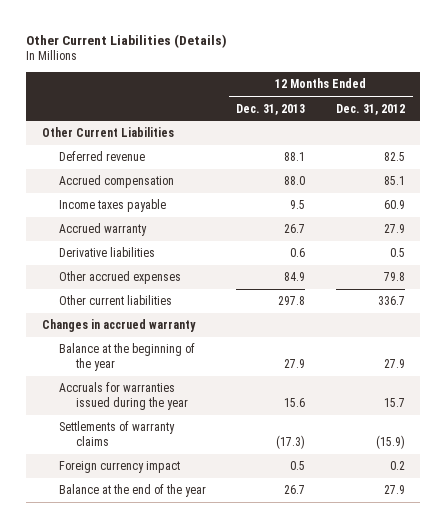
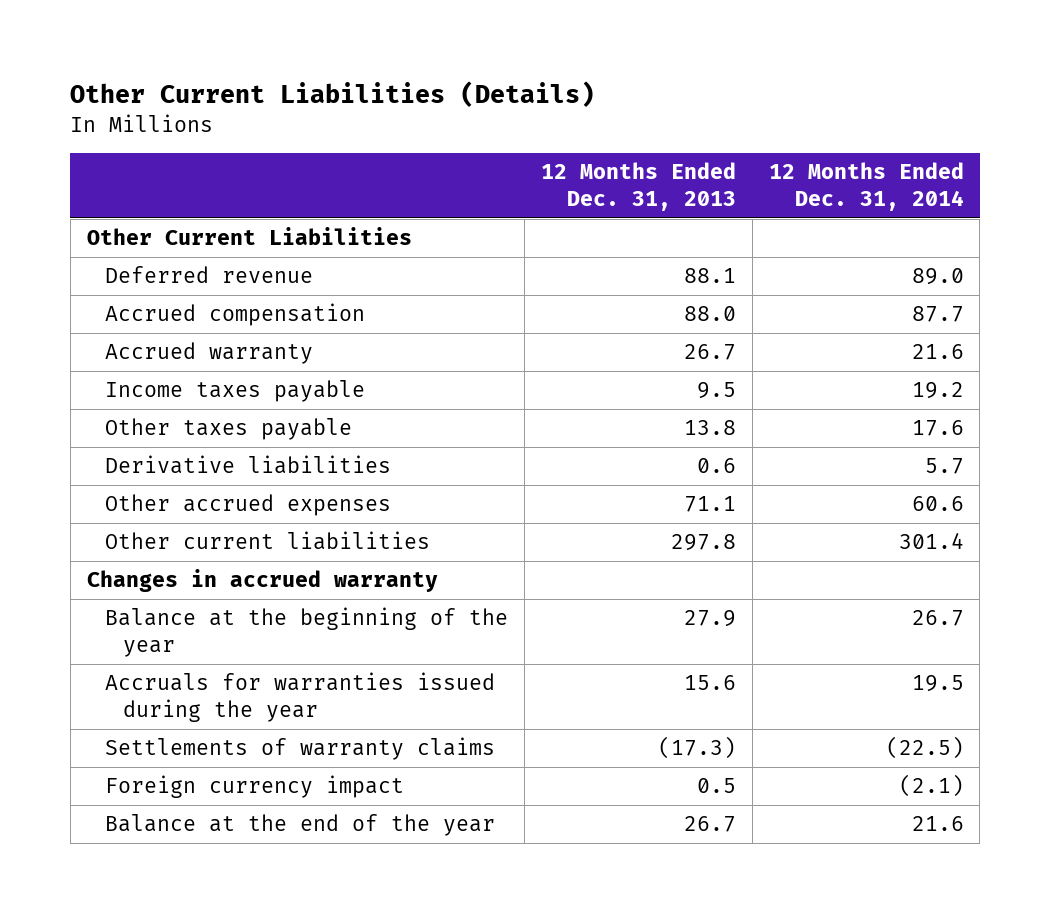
[336,103,406,115] Dec. 31, 2012 -> none
none -> [768,162,964,212] 12 Months Ended Dec. 31, 2014
[58,199,166,213] Income taxes payable -> [105,380,366,403] Income taxes payable
none -> [105,418,353,441] Other taxes payable
[284,272,306,282] 84.9 -> [683,496,736,513] 71.1

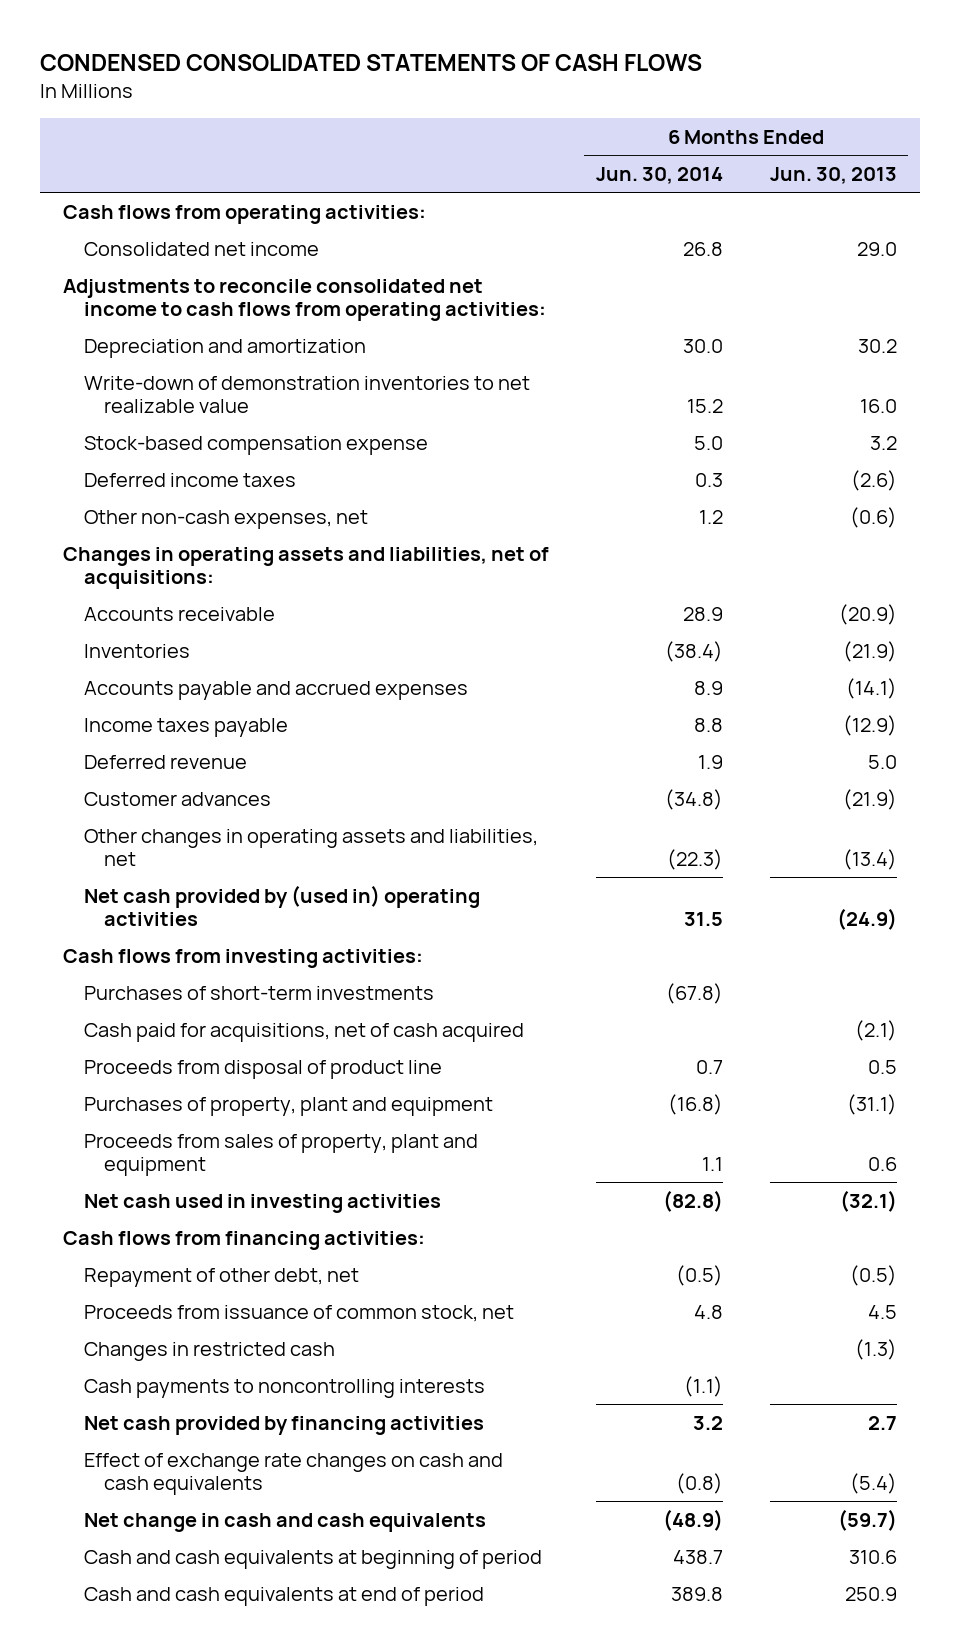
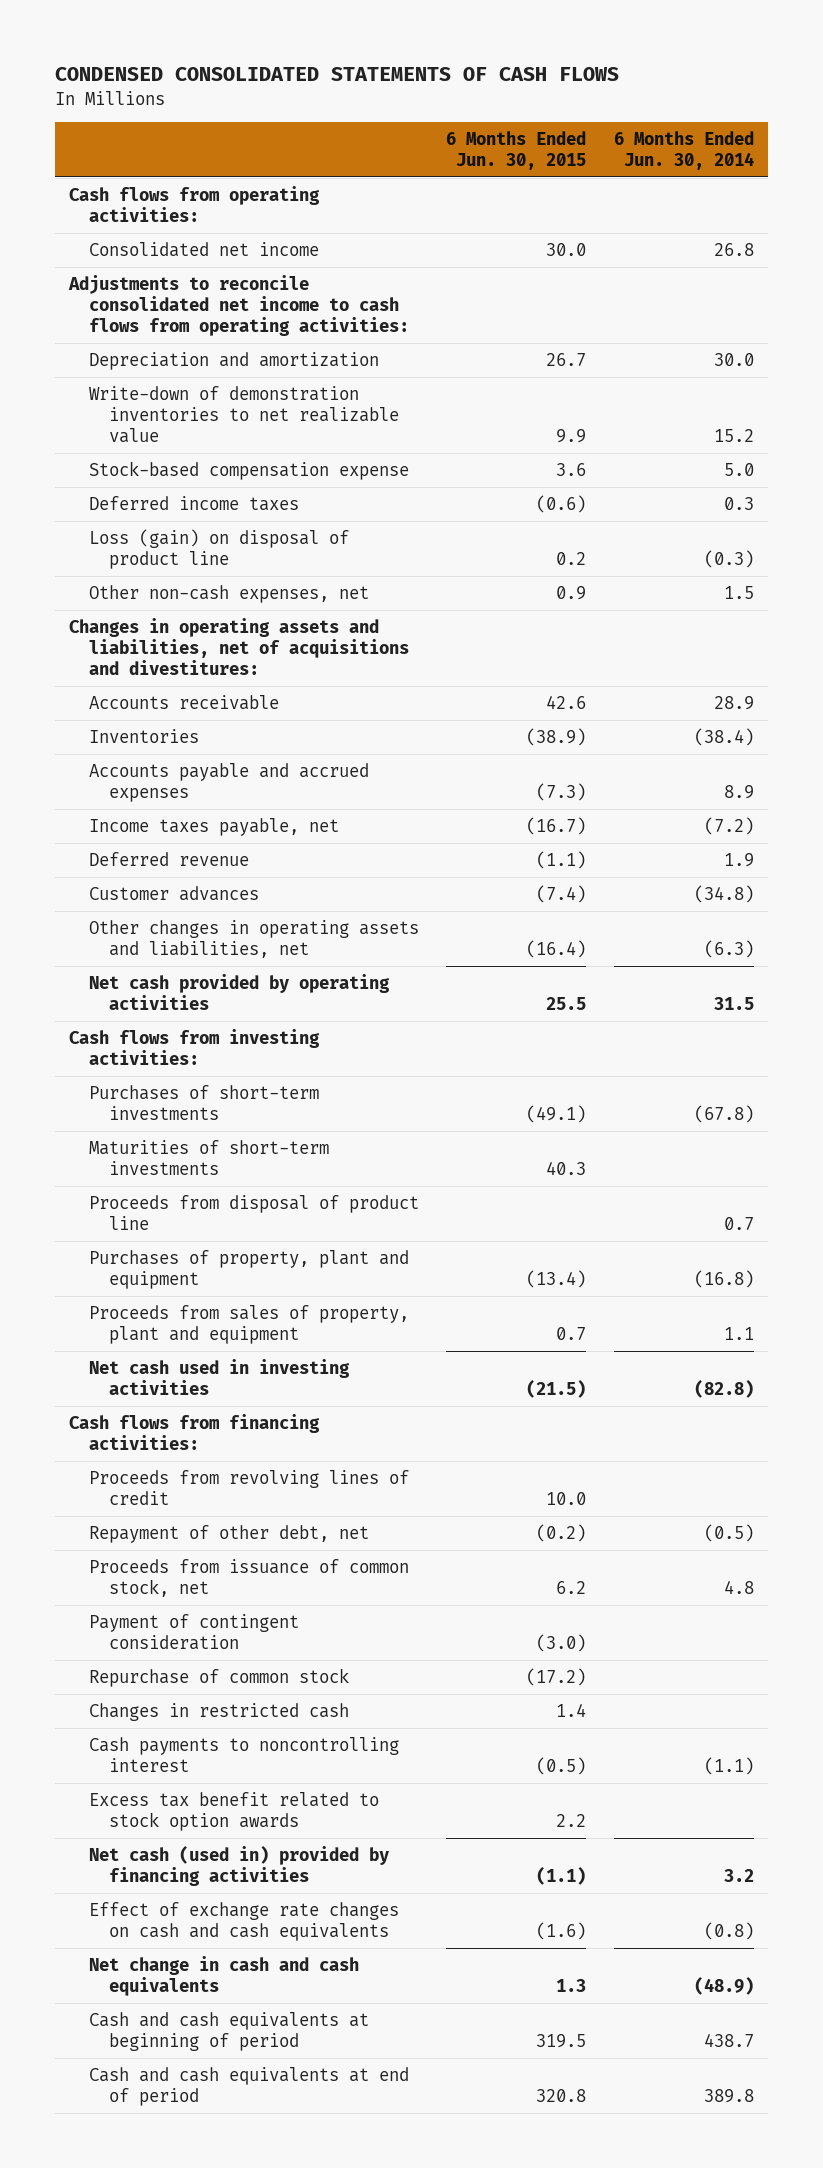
[769,167,897,185] Jun. 30, 2013 -> none
none -> [446,130,587,170] 6 Months Ended Jun. 30, 2015
none -> [88,529,349,570] Loss (gain) on disposal of product line
[698,509,723,524] 1.2 -> [724,586,755,600] 1.5
[63,546,550,590] Changes in operating assets and liabilities, net of acquisitions: -> [68,618,409,676] Changes in operating assets and liabilities, net of acquisitions and divestitures:
[83,717,288,737] Income taxes payable -> [88,818,339,837] Income taxes payable, net
[693,717,723,732] 8.8 -> [704,817,755,836] (7.2)
[666,849,723,871] (22.3) -> [704,940,755,959] (6.3)
[83,884,480,927] Net cash provided by (used in) operating activities -> [88,974,390,1011] Net cash provided by operating activities
[83,1022,524,1042] Cash paid for acquisitions, net of cash acquired -> none
none -> [88,1140,329,1176] Maturities of short-term investments
none -> [88,1470,409,1506] Proceeds from revolving lines of credit
none -> [88,1614,299,1651] Payment of contingent consideration
none -> [88,1668,349,1688] Repurchase of common stock
[83,1378,485,1398] Cash payments to noncontrolling interests -> [88,1737,399,1773] Cash payments to noncontrolling interest
none -> [88,1792,379,1832] Excess tax benefit related to stock option awards
[83,1415,484,1435] Net cash provided by financing activities -> [88,1846,389,1887] Net cash (used in) provided by financing activities

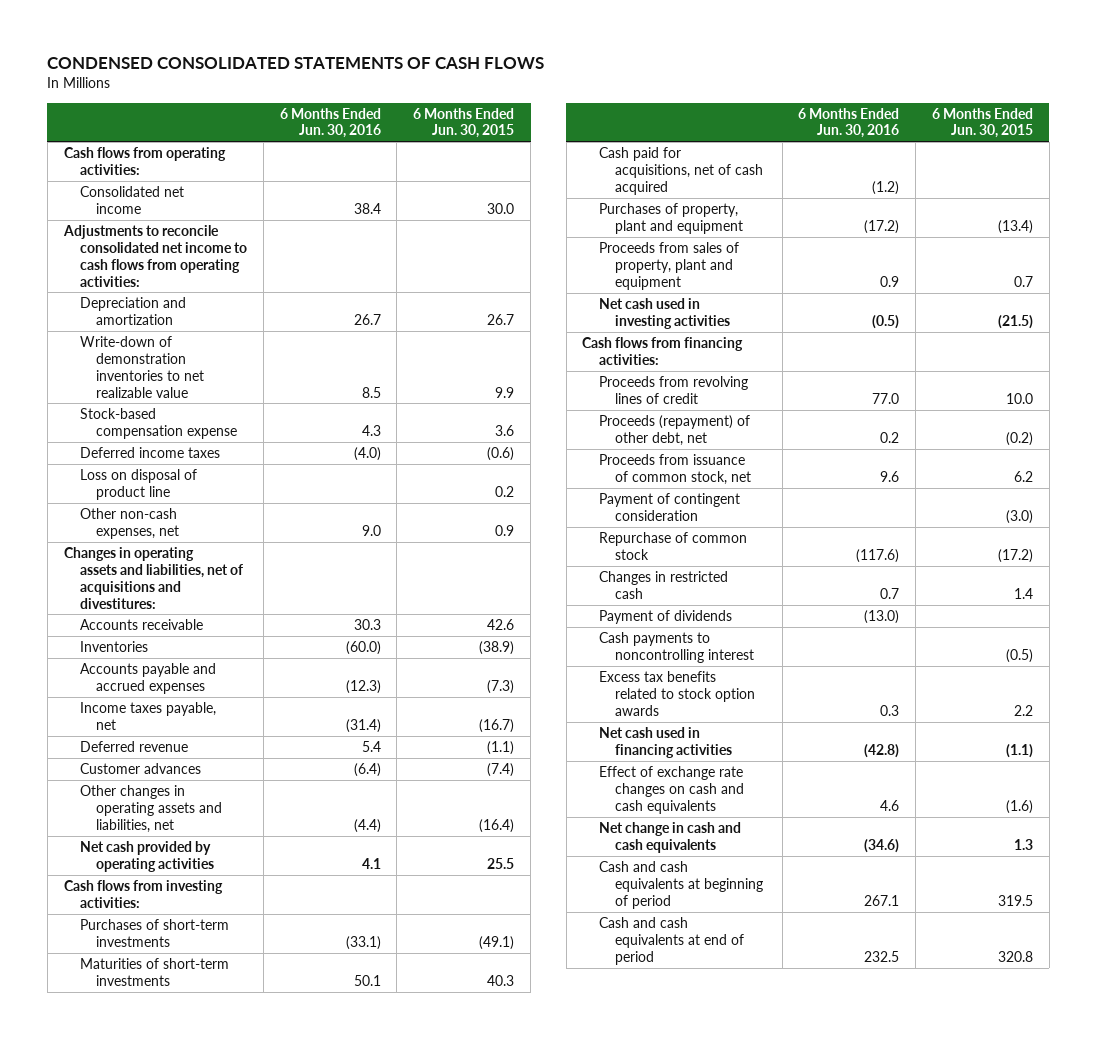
[614,130,755,170] 6 Months Ended Jun. 30, 2014 -> none
none -> [279,107,381,139] 6 Months Ended Jun. 30, 2016
[88,529,349,570] Loss (gain) on disposal of product line -> [79,469,197,500] Loss on disposal of product line
[88,1195,419,1231] Proceeds from disposal of product line -> none
none -> [598,147,763,195] Cash paid for acquisitions, net of cash acquired
[88,1525,369,1544] Repayment of other debt, net -> [598,415,750,446] Proceeds (repayment) of other debt, net
none -> [598,610,732,625] Payment of dividends
[88,1792,379,1832] Excess tax benefit related to stock option awards -> [598,671,755,716] Excess tax benefits related to stock option awards
[88,1846,389,1887] Net cash (used in) provided by financing activities -> [598,727,732,758] Net cash used in financing activities

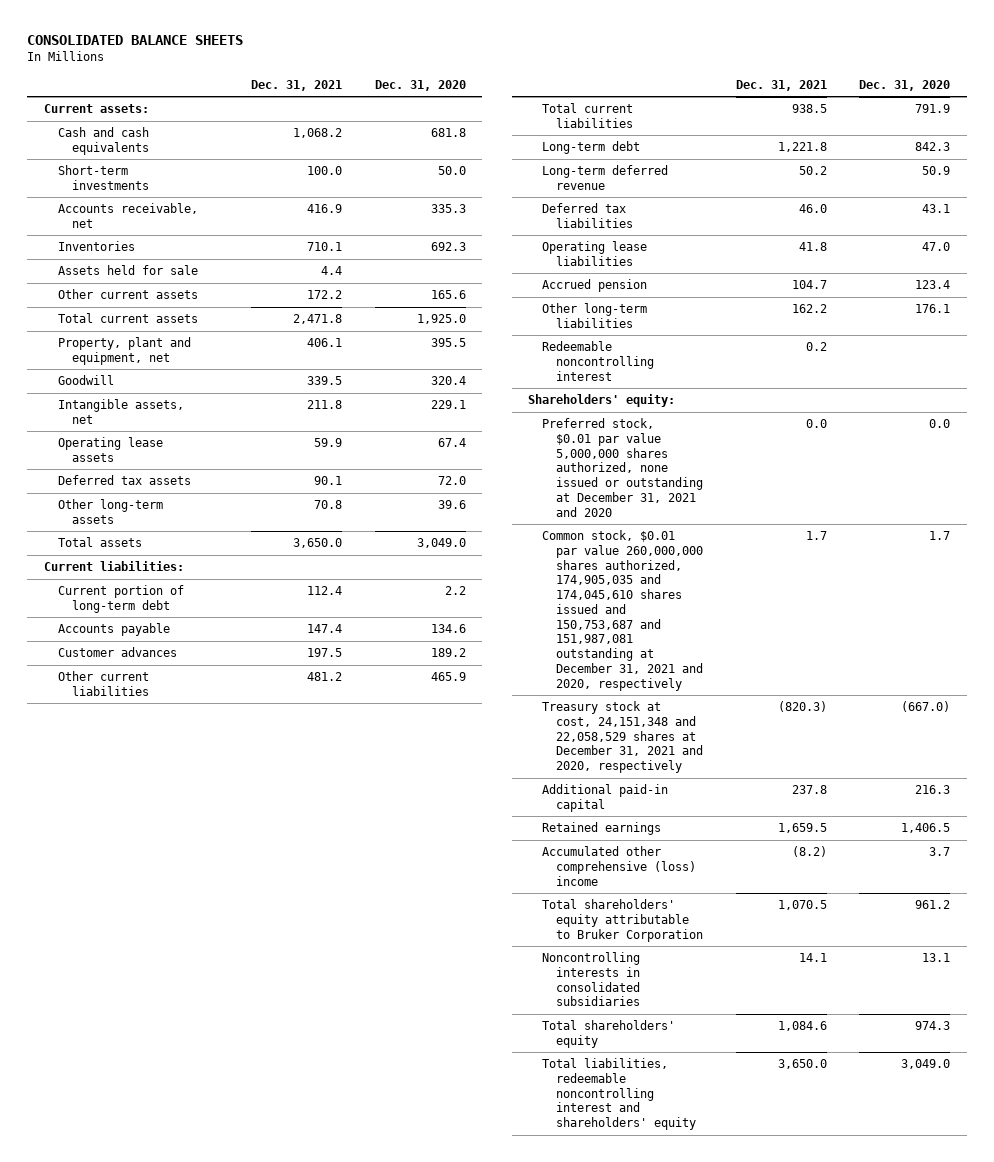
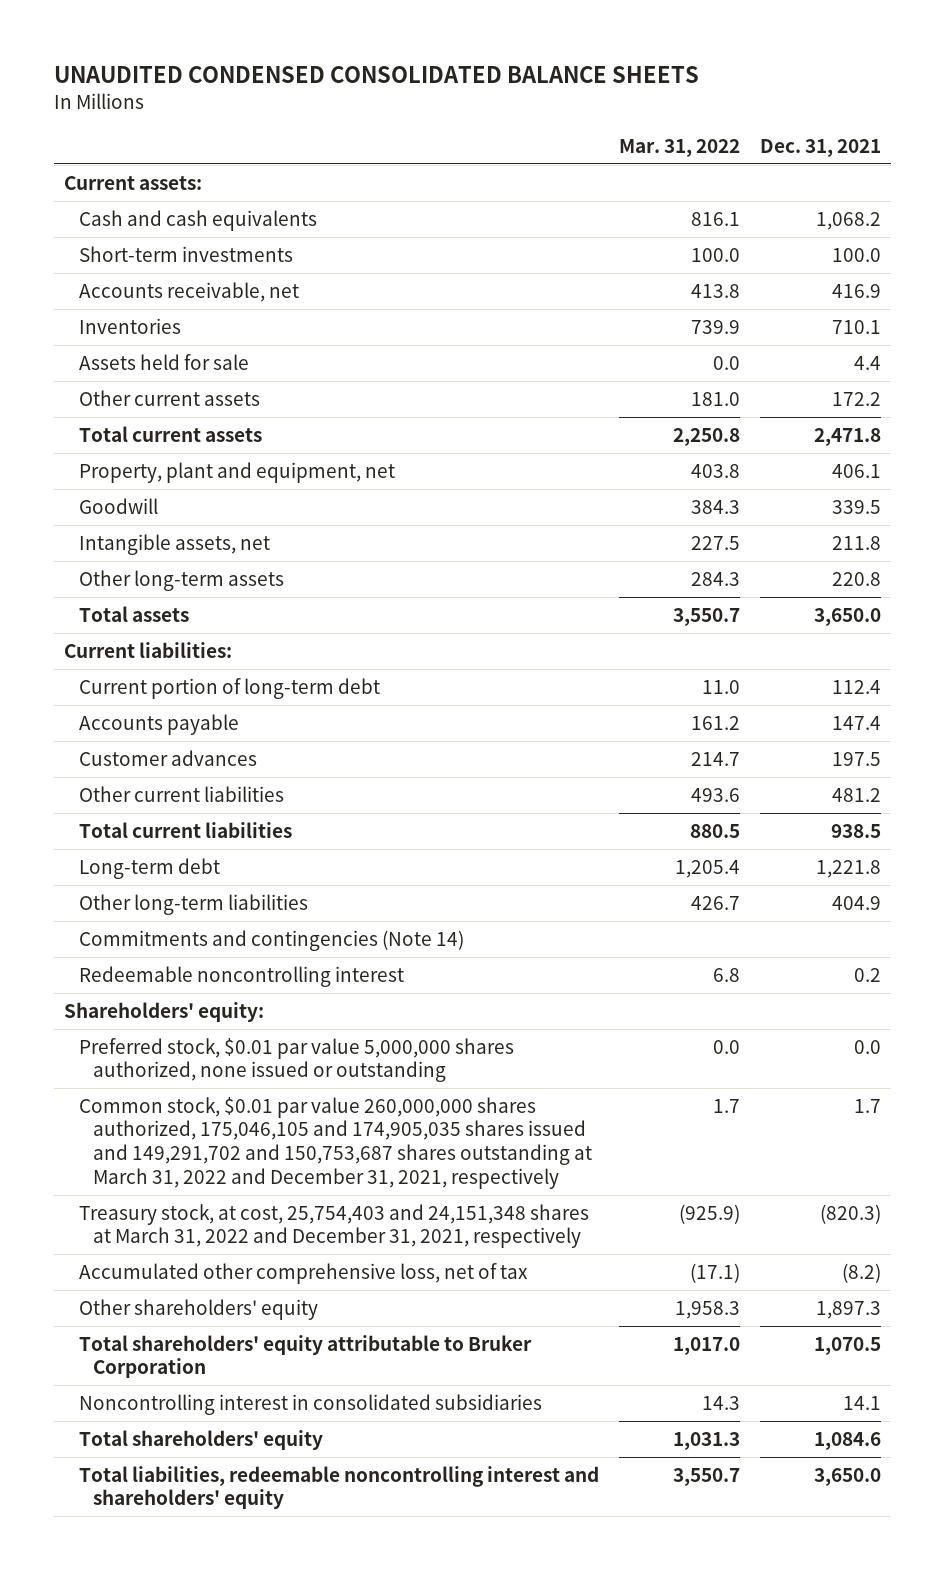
[27,35,244,46] CONSOLIDATED BALANCE SHEETS -> [53,66,699,84] UNAUDITED CONDENSED CONSOLIDATED BALANCE SHEETS
[375,79,467,91] Dec. 31, 2020 -> none
none -> [618,138,740,157] Mar. 31, 2022
[57,437,163,462] Operating lease assets -> none
[57,475,191,486] Deferred tax assets -> none
[314,500,343,510] 70.8 -> [832,571,882,586] 220.8
[541,165,668,190] Long-term deferred revenue -> none
[541,203,633,228] Deferred tax liabilities -> none
[541,241,647,266] Operating lease liabilities -> none
[541,279,647,293] Accrued pension -> none
[791,304,827,314] 162.2 -> [832,895,882,910] 404.9
none -> [78,929,464,951] Commitments and contingencies (Note 14)
[541,784,668,812] Additional paid-in capital -> none
[541,822,661,836] Retained earnings -> none
[541,418,703,517] Preferred stock, $0.01 par value 5,000,000 shares authorized, none issued or outstanding at December 31, 2021 and 2020 -> [78,1037,514,1083] Preferred stock, $0.01 par value 5,000,000 shares authorized, none issued or outstanding
[541,530,703,691] Common stock, $0.01 par value 260,000,000 shares authorized, 174,905,035 and 174,045,610 shares issued and 150,753,687 and 151,987,081 outstanding at December 31, 2021 and 2020, respectively -> [78,1096,593,1189] Common stock, $0.01 par value 260,000,000 shares authorized, 175,046,105 and 174,905,035 shares issued and 149,291,702 and 150,753,687 shares outstanding at March 31, 2022 and December 31, 2021, respectively
[541,701,703,774] Treasury stock at cost, 24,151,348 and 22,058,529 shares at December 31, 2021 and 2020, respectively -> [78,1203,589,1249] Treasury stock, at cost, 25,754,403 and 24,151,348 shares at March 31, 2022 and December 31, 2021, respectively
[541,846,696,886] Accumulated other comprehensive (loss) income -> [78,1262,528,1284] Accumulated other comprehensive loss, net of tax
none -> [78,1298,318,1320] Other shareholders' equity
[541,952,640,1007] Noncontrolling interests in consolidated subsidiaries -> [78,1393,542,1415] Noncontrolling interest in consolidated subsidiaries

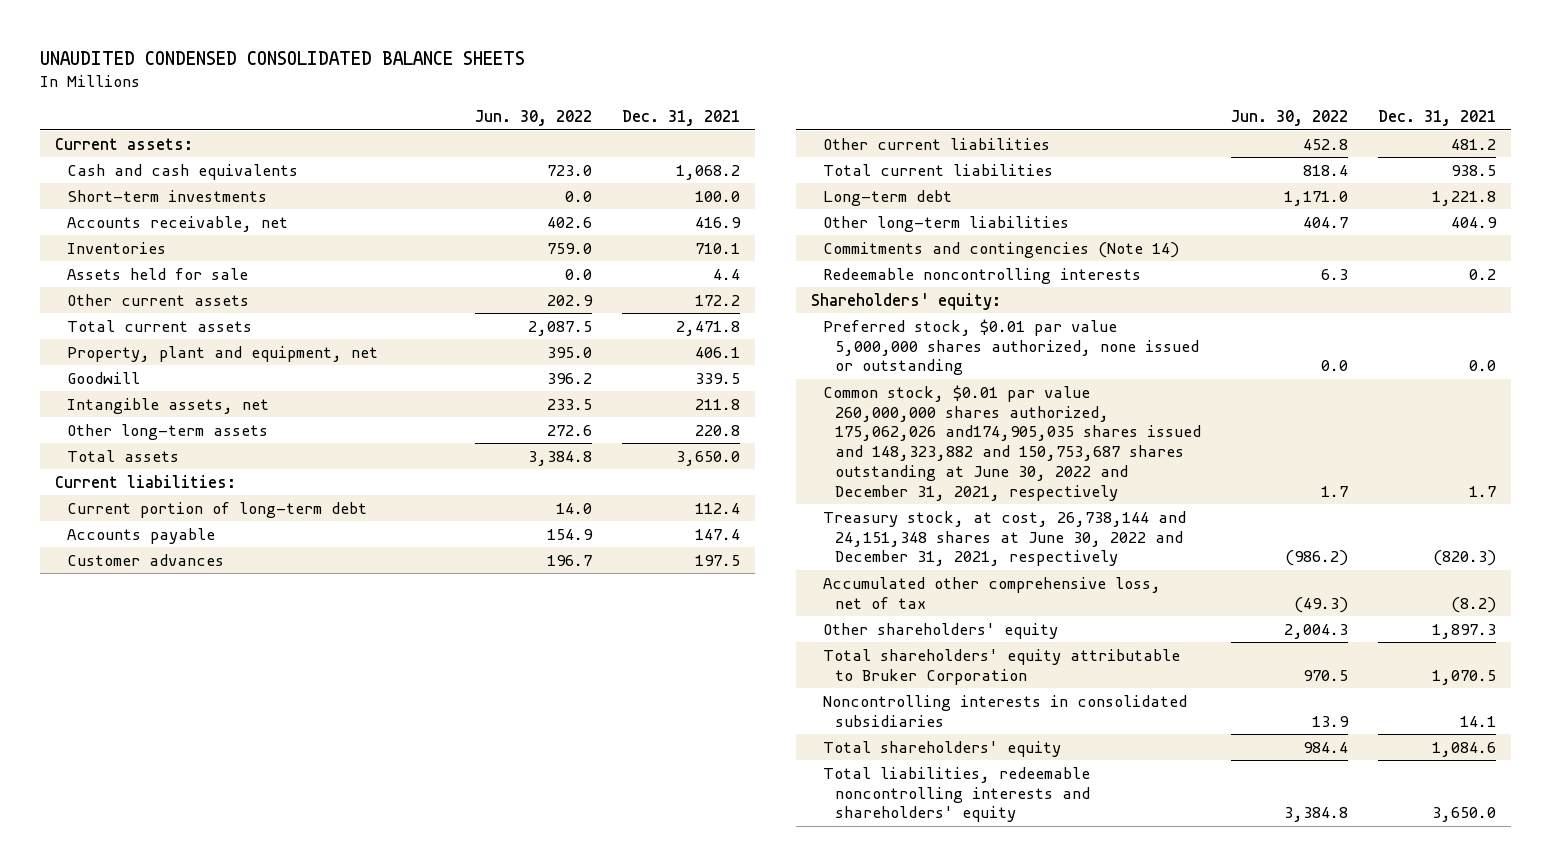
[618,138,740,157] Mar. 31, 2022 -> none
none -> [475,110,593,127] Jun. 30, 2022
[78,965,404,987] Redeemable noncontrolling interest -> [822,267,1141,284] Redeemable noncontrolling interests
[78,1096,593,1189] Common stock, $0.01 par value 260,000,000 shares authorized, 175,046,105 and 174,905,035 shares issued and 149,291,702 and 150,753,687 shares outstanding at March 31, 2022 and December 31, 2021, respectively -> [822,384,1202,501] Common stock, $0.01 par value 260,000,000 shares authorized, 175,062,026 and174,905,035 shares issued and 148,323,882 and 150,753,687 shares outstanding at June 30, 2022 and December 31, 2021, respectively
[78,1203,589,1249] Treasury stock, at cost, 25,754,403 and 24,151,348 shares at March 31, 2022 and December 31, 2021, respectively -> [822,510,1186,567] Treasury stock, at cost, 26,738,144 and 24,151,348 shares at June 30, 2022 and December 31, 2021, respectively
[78,1393,542,1415] Noncontrolling interest in consolidated subsidiaries -> [822,694,1187,727] Noncontrolling interests in consolidated subsidiaries
[78,1465,599,1510] Total liabilities, redeemable noncontrolling interest and shareholders' equity -> [822,766,1091,823] Total liabilities, redeemable noncontrolling interests and shareholders' equity

